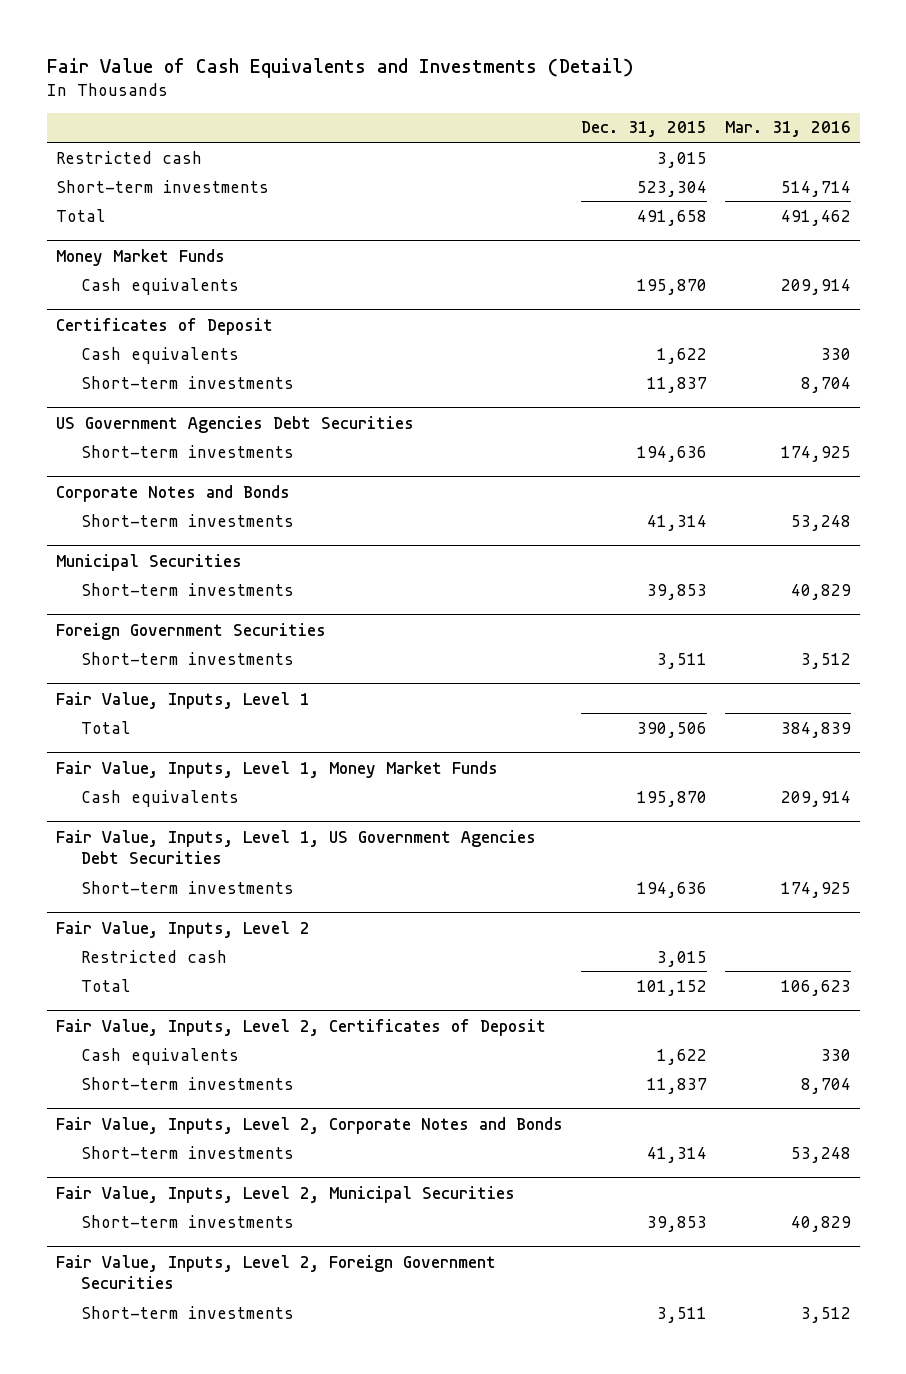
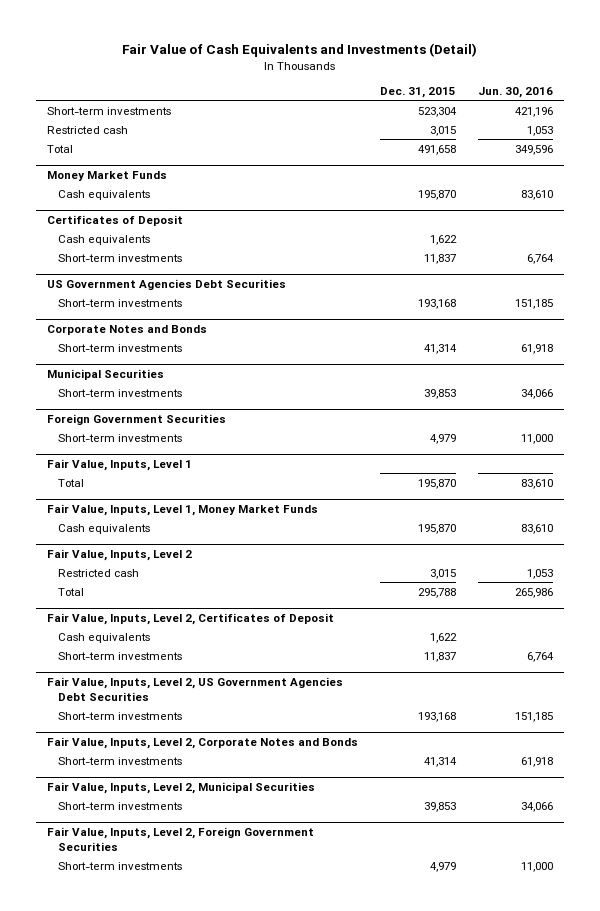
[724,121,851,138] Mar. 31, 2016 -> none
none -> [478,86,554,98] Jun. 30, 2016
[55,150,202,164] Restricted cash -> [47,125,129,134] Restricted cash
[636,445,707,462] 194,636 -> [418,298,457,309] 193,168
[656,652,707,669] 3,511 -> [430,433,457,444] 4,979
[636,721,707,738] 390,506 -> [418,478,457,489] 195,870
[55,829,536,865] Fair Value, Inputs, Level 1, US Government Agencies Debt Securities -> none
[81,880,295,894] Short-term investments -> none
[636,979,707,996] 101,152 -> [418,587,457,598] 295,788
none -> [47,676,344,701] Fair Value, Inputs, Level 2, US Government Agencies Debt Securities
none -> [58,711,183,720] Short-term investments
[656,1306,707,1323] 3,511 -> [430,861,457,872] 4,979

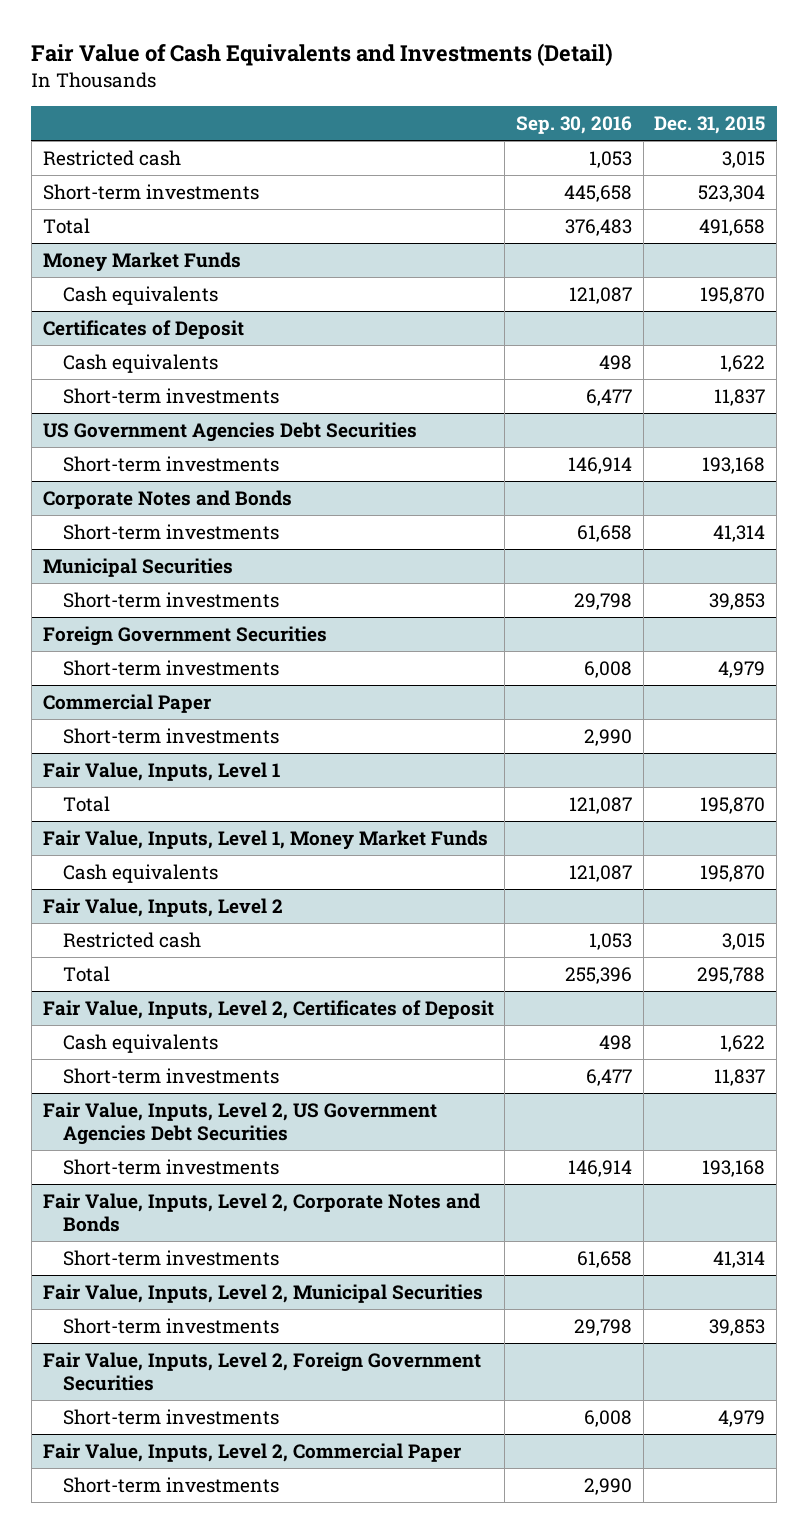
[478,86,554,98] Jun. 30, 2016 -> none
none -> [515,116,632,135] Sep. 30, 2016
[47,106,172,115] Short-term investments -> [42,183,259,200] Short-term investments
none -> [42,693,211,713] Commercial Paper
none -> [63,727,280,744] Short-term investments
none -> [42,1442,461,1462] Fair Value, Inputs, Level 2, Commercial Paper
none -> [63,1476,280,1493] Short-term investments

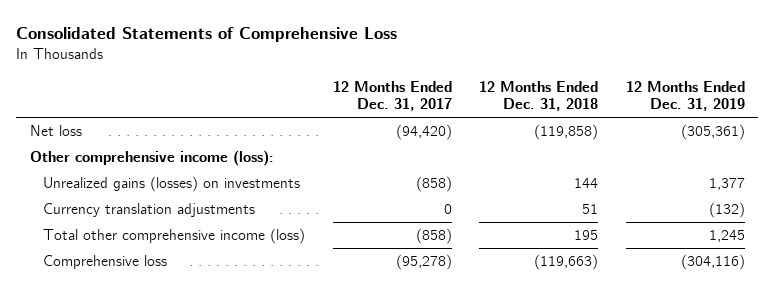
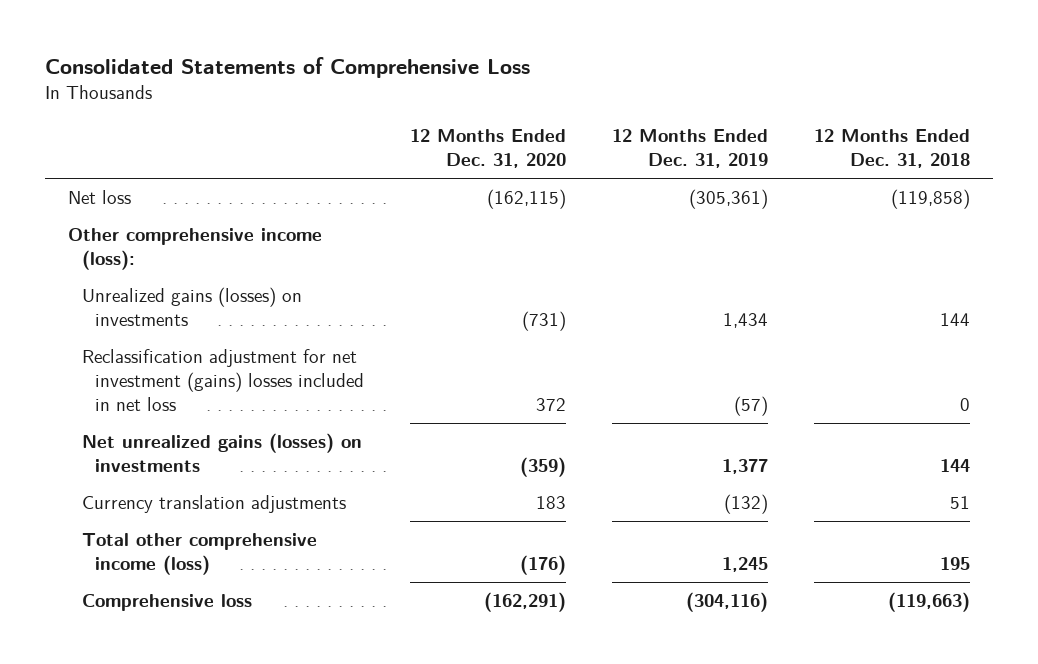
[332,80,452,112] 12 Months Ended Dec. 31, 2017 -> none
none -> [409,129,566,169] 12 Months Ended Dec. 31, 2020
[708,178,745,191] 1,377 -> [722,312,768,328] 1,434
none -> [81,348,365,411] Reclassification adjustment for net investment (gains) losses included in net loss
none -> [81,432,362,472] Net unrealized gains (losses) on investments

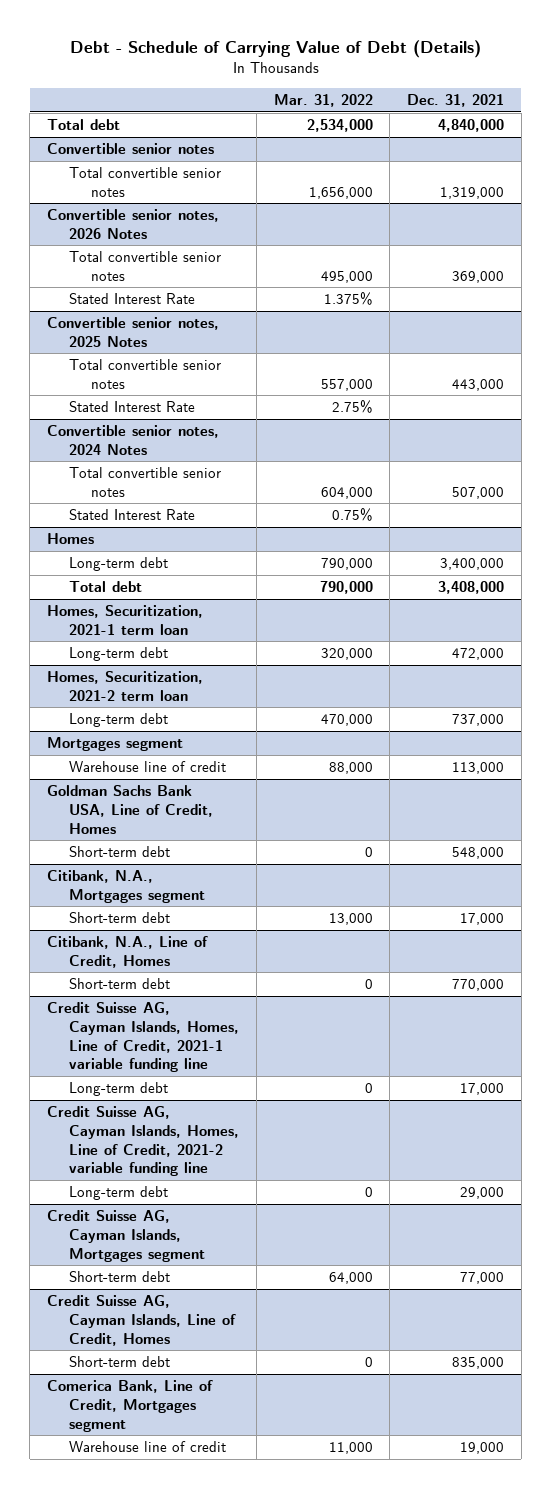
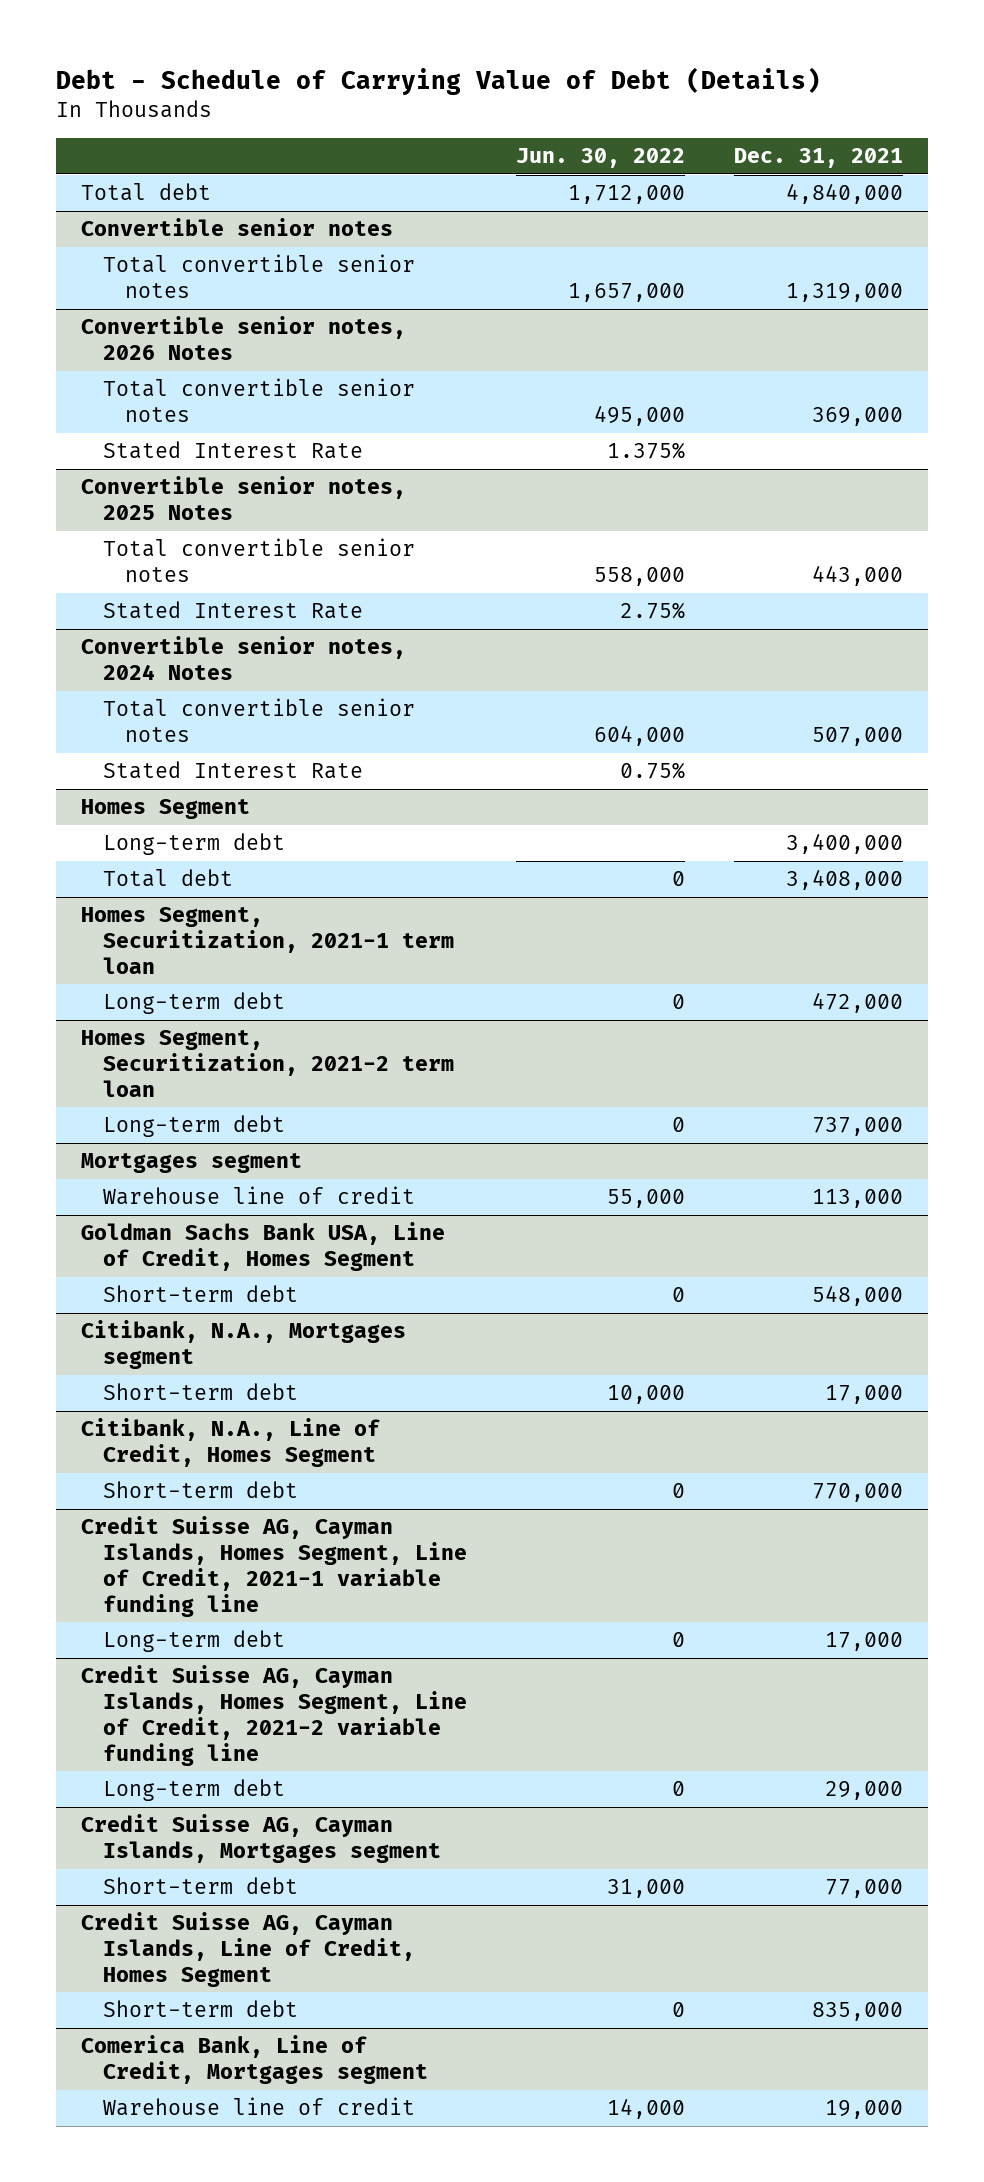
[273,94,373,108] Mar. 31, 2022 -> none
none -> [516,148,686,169] Jun. 30, 2022
[47,532,95,544] Homes -> [80,799,250,820] Homes Segment
[47,604,204,635] Homes, Securitization, 2021-1 term loan -> [80,907,455,974] Homes Segment, Securitization, 2021-1 term loan
[47,670,204,701] Homes, Securitization, 2021-2 term loan -> [80,1030,455,1097] Homes Segment, Securitization, 2021-2 term loan
[47,784,214,834] Goldman Sachs Bank USA, Line of Credit, Homes -> [80,1222,445,1272] Goldman Sachs Bank USA, Line of Credit, Homes Segment
[47,935,209,968] Citibank, N.A., Line of Credit, Homes -> [80,1418,380,1468] Citibank, N.A., Line of Credit, Homes Segment
[47,1001,240,1073] Credit Suisse AG, Cayman Islands, Homes, Line of Credit, 2021-1 variable funding line -> [80,1516,468,1617] Credit Suisse AG, Cayman Islands, Homes Segment, Line of Credit, 2021-1 variable funding line
[47,1105,240,1177] Credit Suisse AG, Cayman Islands, Homes, Line of Credit, 2021-2 variable funding line -> [80,1665,468,1766] Credit Suisse AG, Cayman Islands, Homes Segment, Line of Credit, 2021-2 variable funding line
[47,1294,237,1346] Credit Suisse AG, Cayman Islands, Line of Credit, Homes -> [80,1912,416,1987] Credit Suisse AG, Cayman Islands, Line of Credit, Homes Segment

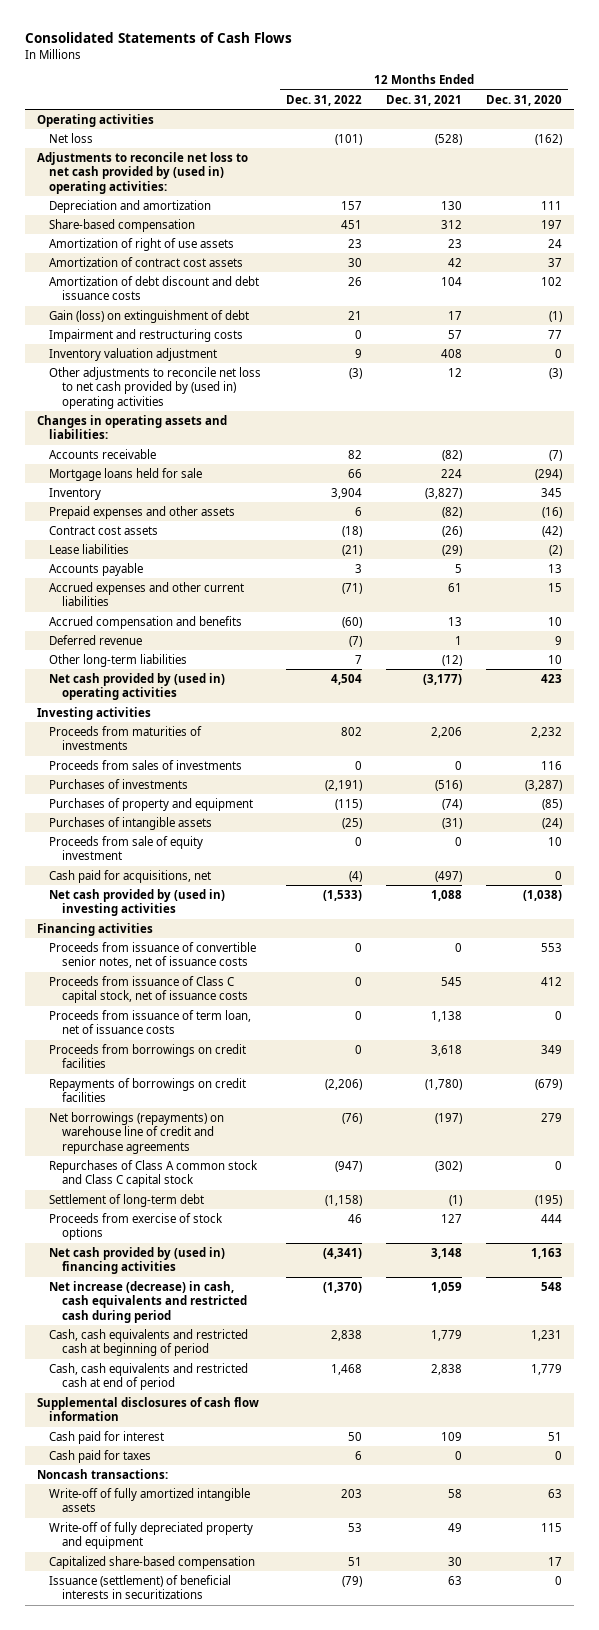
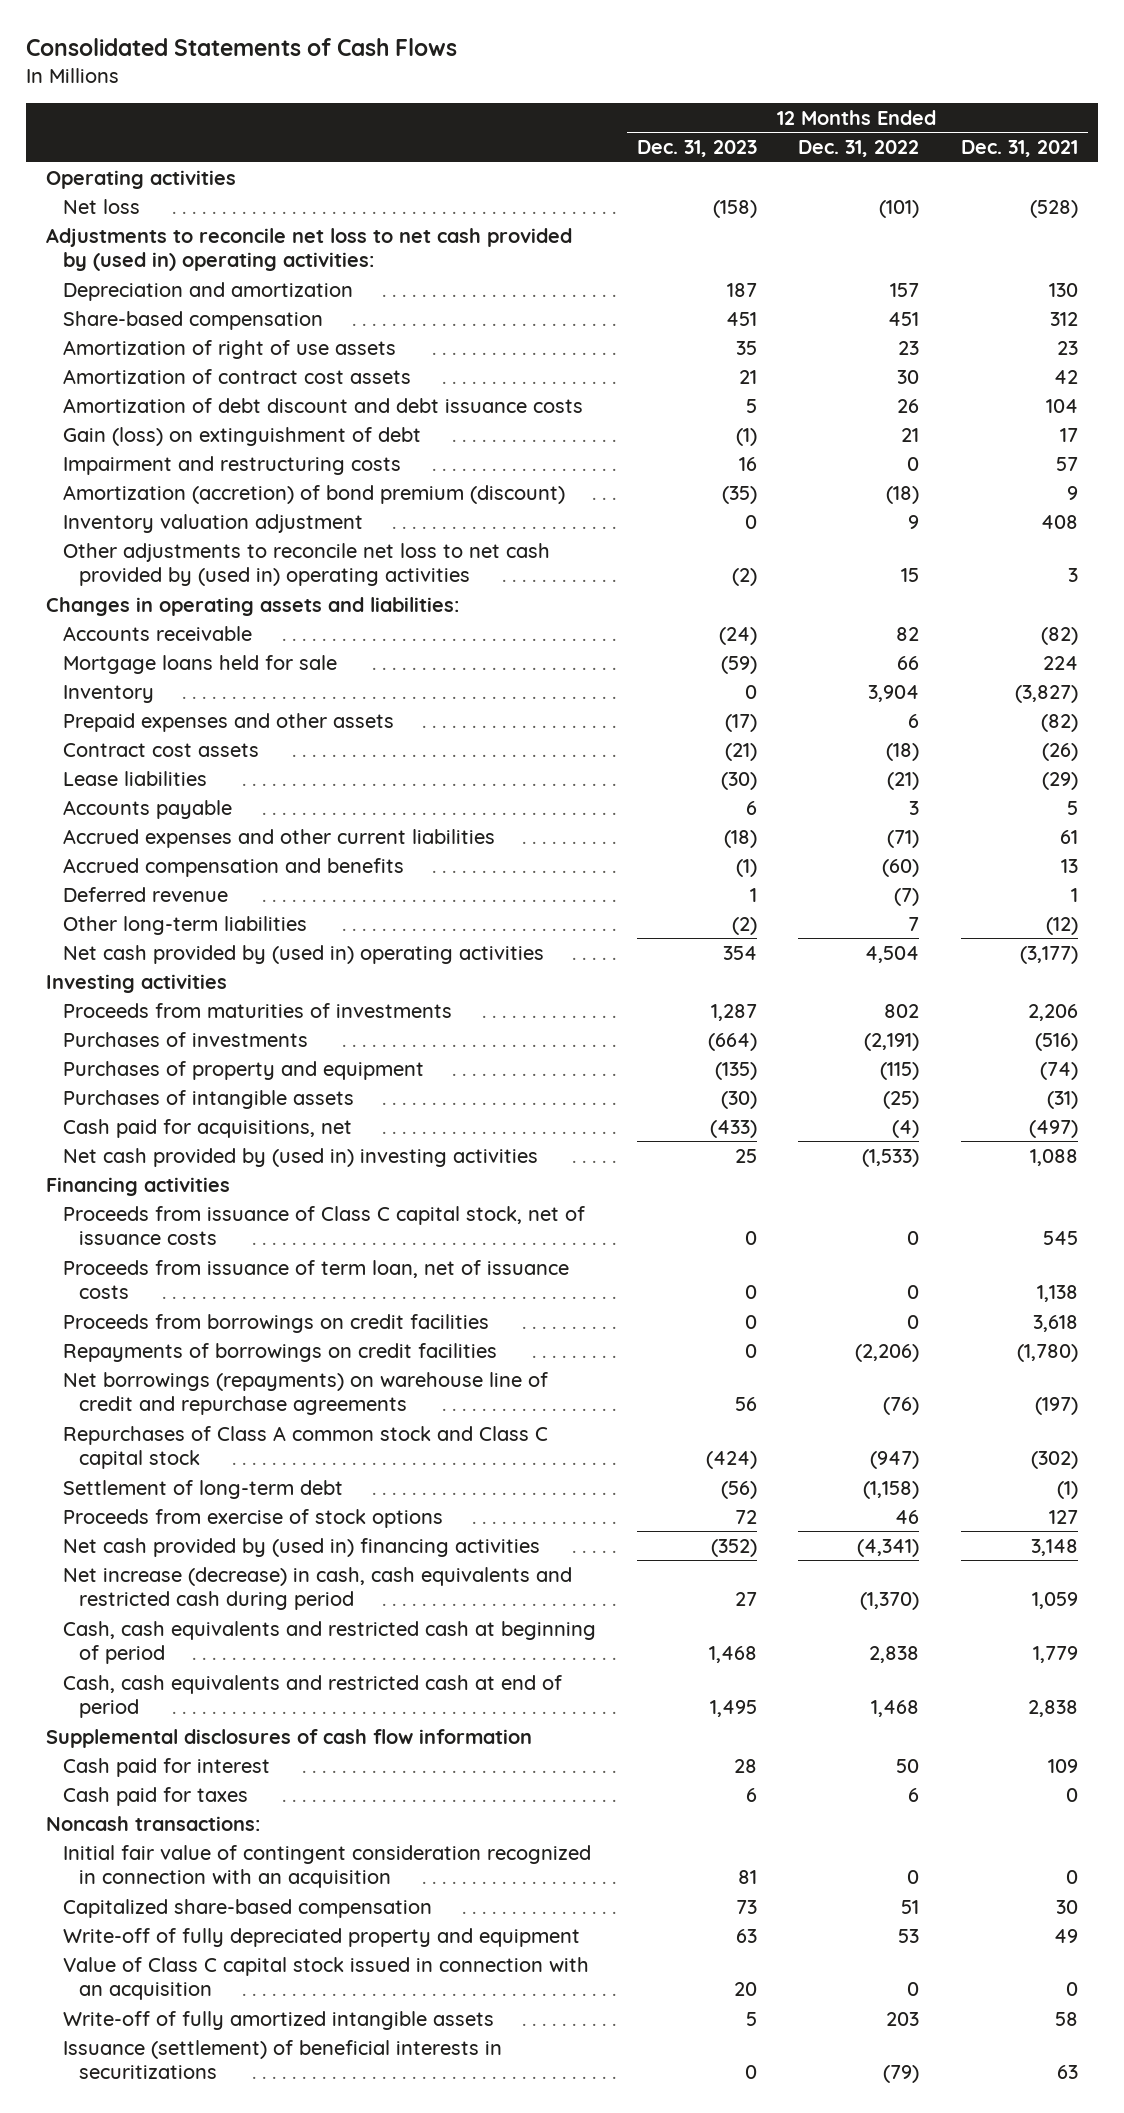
[485,94,562,106] Dec. 31, 2020 -> none
none -> [637,140,758,158] Dec. 31, 2023
none -> [62,484,565,504] Amortization (accretion) of bond premium (discount)
[348,367,362,379] (3) -> [901,568,920,583] 15
[447,367,462,377] 12 -> [1067,568,1078,583] 3
[49,759,243,770] Proceeds from sales of investments -> none
[49,835,204,861] Proceeds from sale of equity investment -> none
[49,941,257,969] Proceeds from issuance of convertible senior notes, net of issuance costs -> none
none -> [62,1844,591,1889] Initial fair value of contingent consideration recognized in connection with an acquisition
[49,1521,254,1550] Write-off of fully depreciated property and equipment -> [62,1927,580,1947] Write-off of fully depreciated property and equipment
none -> [62,1956,589,2001] Value of Class C capital stock issued in connection with an acquisition
[49,1487,251,1513] Write-off of fully amortized intangible assets -> [62,2010,494,2030] Write-off of fully amortized intangible assets

